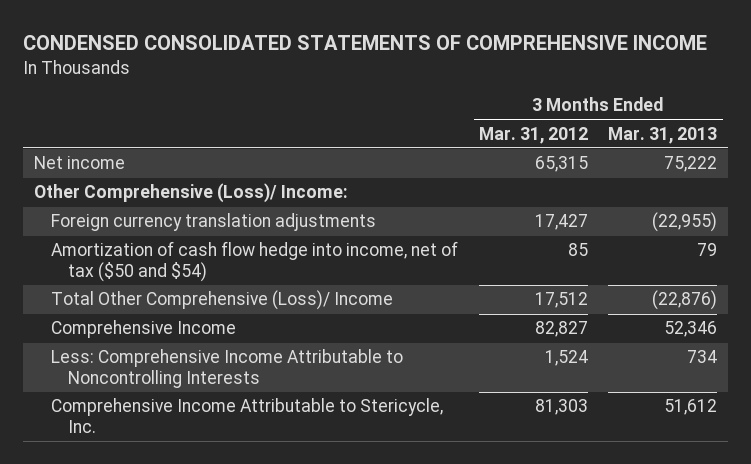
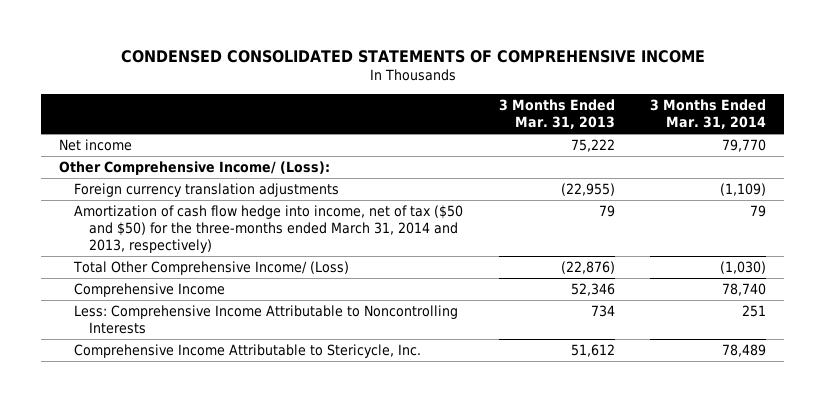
[478,126,588,144] Mar. 31, 2012 -> none
none -> [650,98,767,129] 3 Months Ended Mar. 31, 2014
[33,183,348,204] Other Comprehensive (Loss)/ Income: -> [59,160,331,175] Other Comprehensive Income/ (Loss):
[51,241,459,283] Amortization of cash flow hedge into income, net of tax ($50 and $54) -> [73,204,463,254] Amortization of cash flow hedge into income, net of tax ($50 and $50) for the three-months ended March 31, 2014 and 2013, respectively)
[51,290,394,311] Total Other Comprehensive (Loss)/ Income -> [72,260,349,275] Total Other Comprehensive Income/ (Loss)

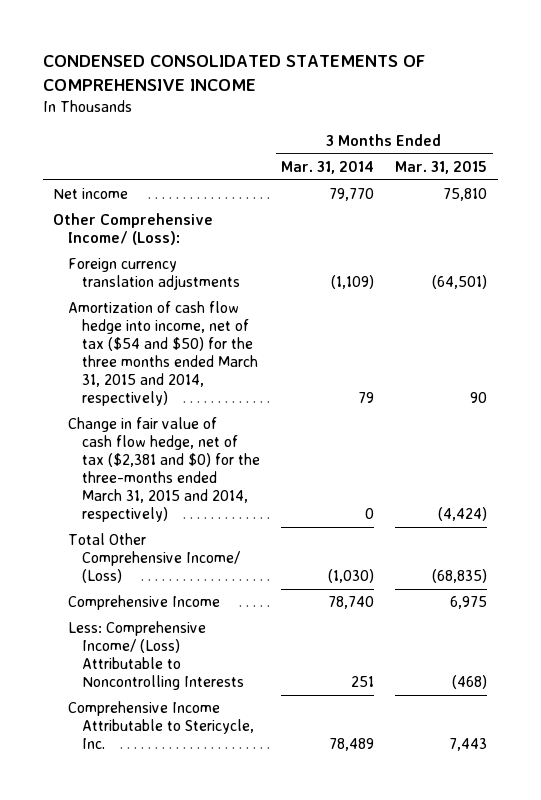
[498,98,615,129] 3 Months Ended Mar. 31, 2013 -> none
none -> [395,160,488,174] Mar. 31, 2015
[73,204,463,254] Amortization of cash flow hedge into income, net of tax ($50 and $50) for the three-months ended March 31, 2014 and 2013, respectively) -> [67,301,258,406] Amortization of cash flow hedge into income, net of tax ($54 and $50) for the three months ended March 31, 2015 and 2014, respectively)
none -> [67,417,260,522] Change in fair value of cash flow hedge, net of tax ($2,381 and $0) for the three-months ended March 31, 2015 and 2014, respectively)
[73,304,458,335] Less: Comprehensive Income Attributable to Noncontrolling Interests -> [67,621,244,691] Less: Comprehensive Income/ (Loss) Attributable to Noncontrolling Interests

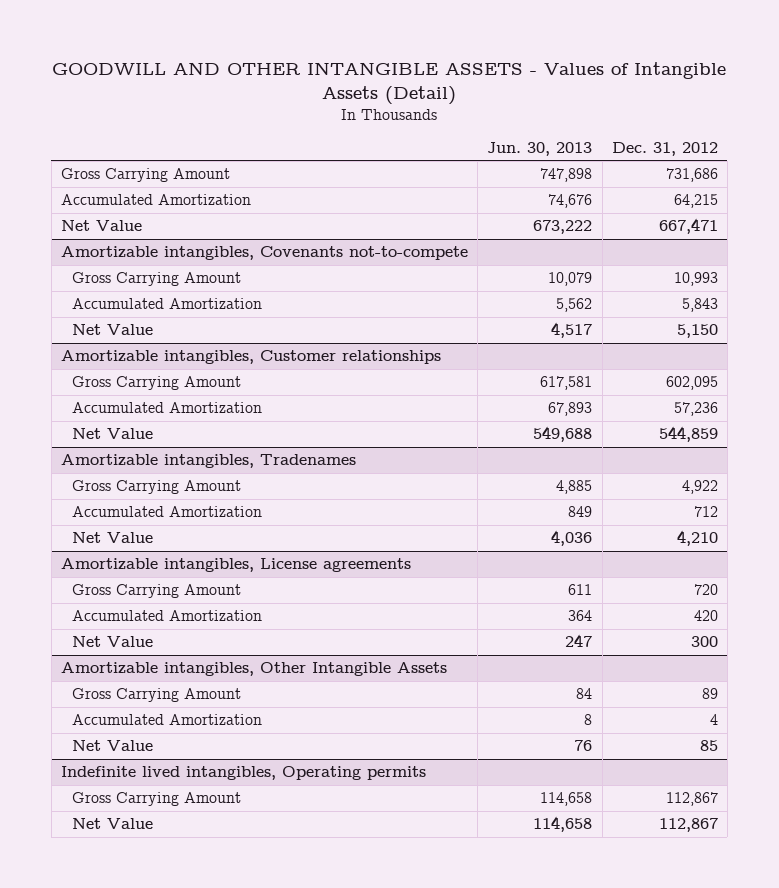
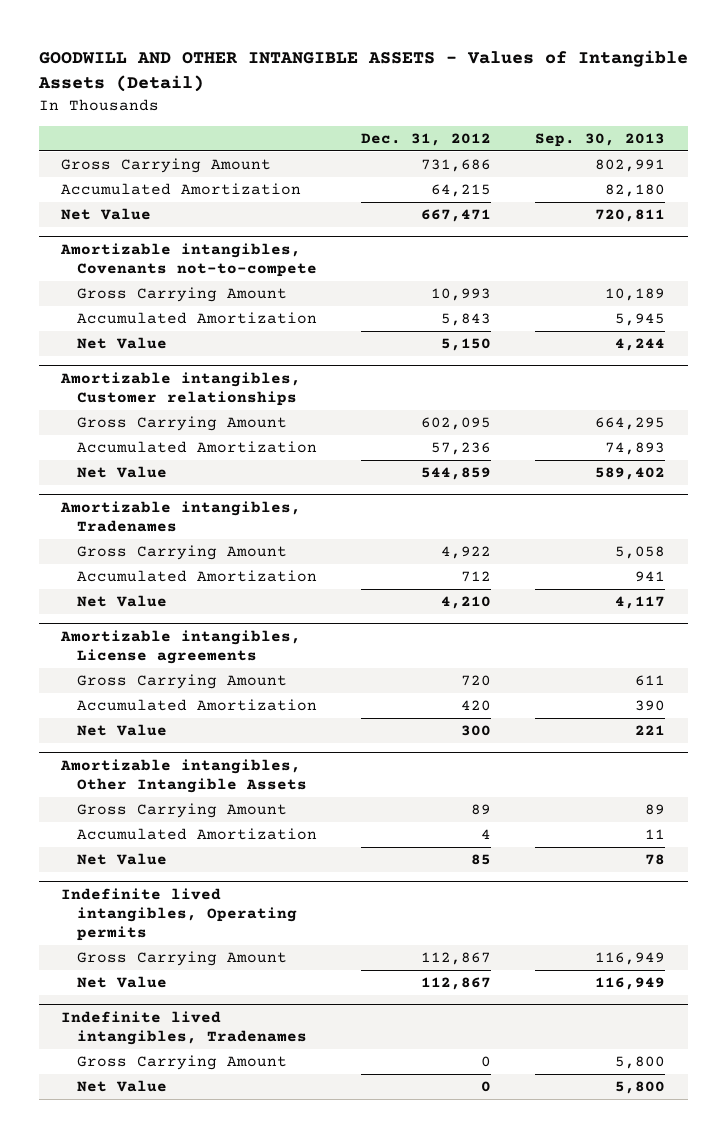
[487,141,593,156] Jun. 30, 2013 -> none
none -> [535,133,666,148] Sep. 30, 2013
none -> [60,1010,307,1045] Indefinite lived intangibles, Tradenames
none -> [76,1055,287,1071] Gross Carrying Amount
none -> [76,1080,167,1093] Net Value

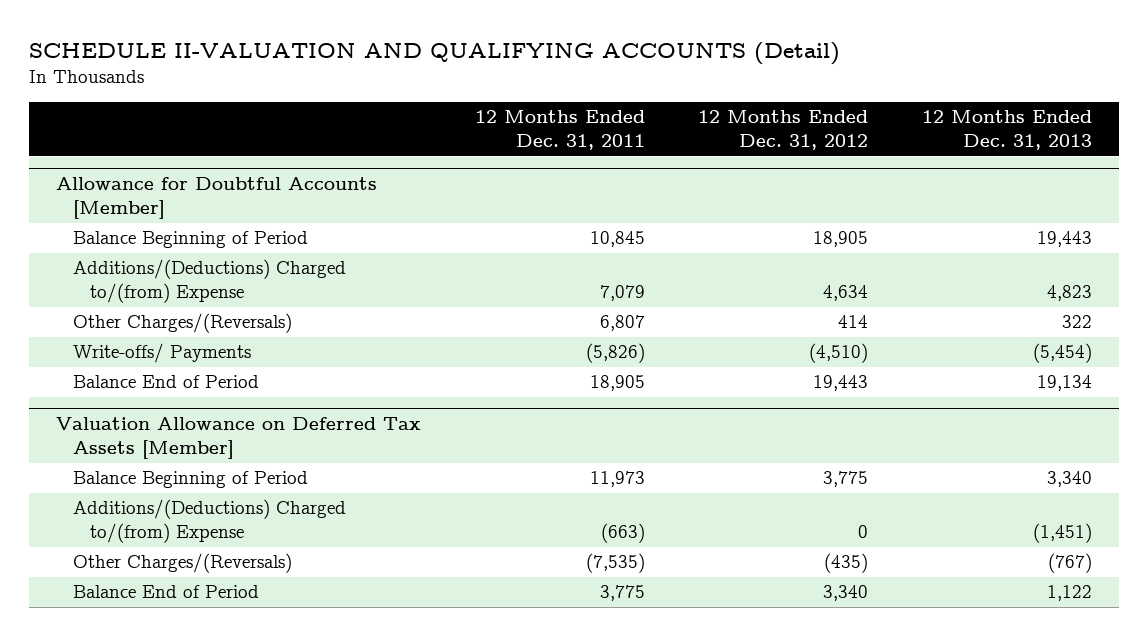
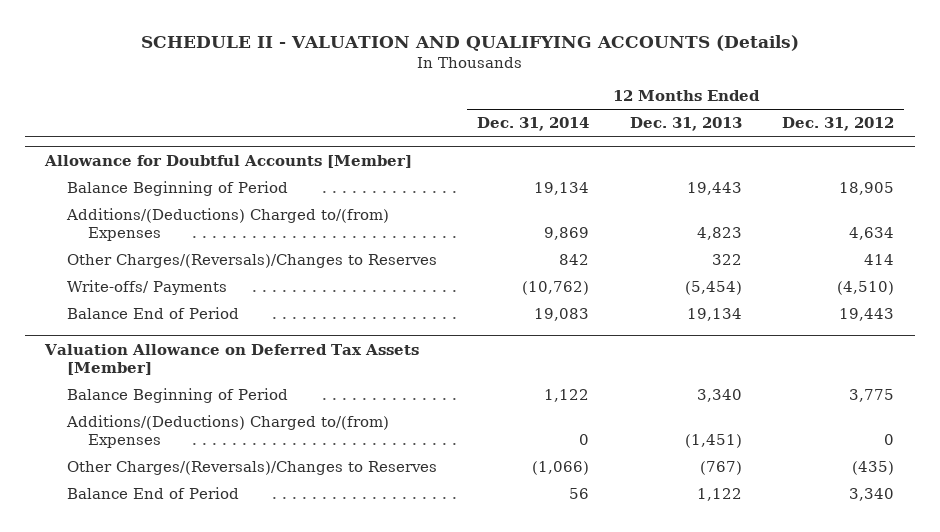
[29,42,841,66] SCHEDULE II-VALUATION AND QUALIFYING ACCOUNTS (Detail) -> [140,34,799,51] SCHEDULE II - VALUATION AND QUALIFYING ACCOUNTS (Details)
[474,110,645,151] 12 Months Ended Dec. 31, 2011 -> none
none -> [477,117,590,132] Dec. 31, 2014
[72,259,346,304] Additions/(Deductions) Charged to/(from) Expense -> [65,207,389,241] Additions/(Deductions) Charged to/(from) Expenses
[72,313,292,334] Other Charges/(Reversals) -> [66,253,437,268] Other Charges/(Reversals)/Changes to Reserves
[72,499,346,544] Additions/(Deductions) Charged to/(from) Expense -> [65,414,389,448] Additions/(Deductions) Charged to/(from) Expenses
[72,553,292,574] Other Charges/(Reversals) -> [66,460,437,475] Other Charges/(Reversals)/Changes to Reserves

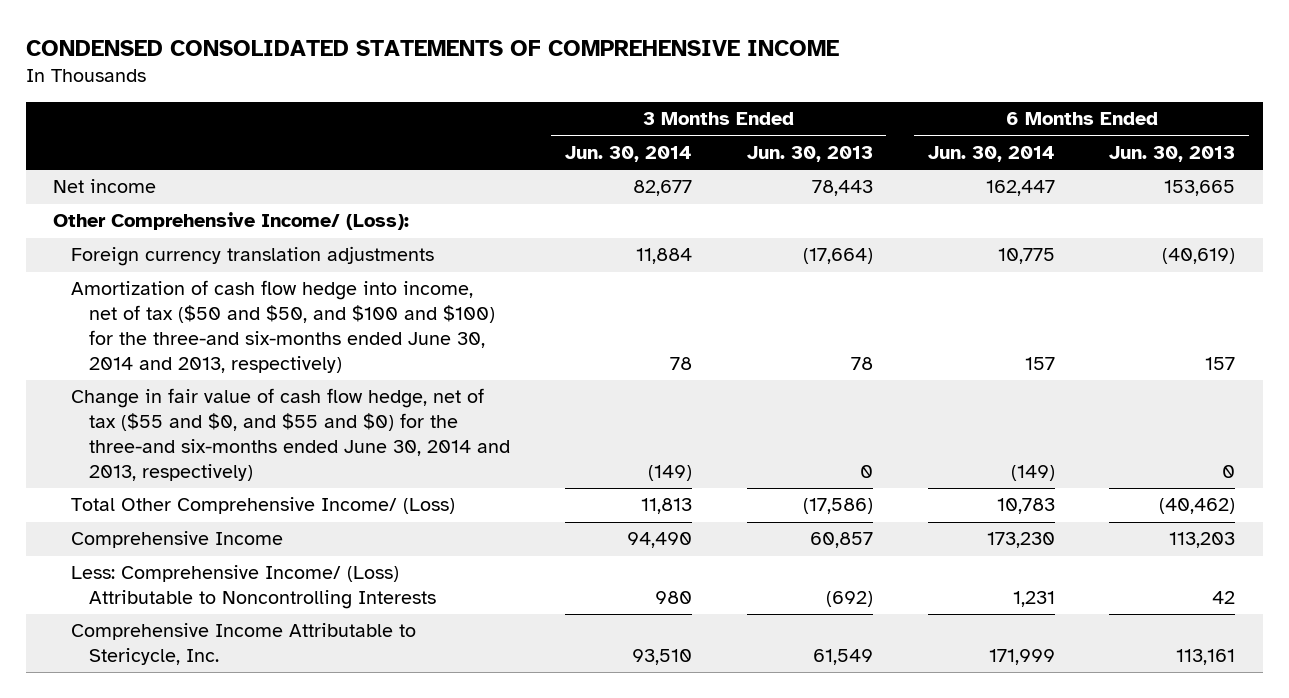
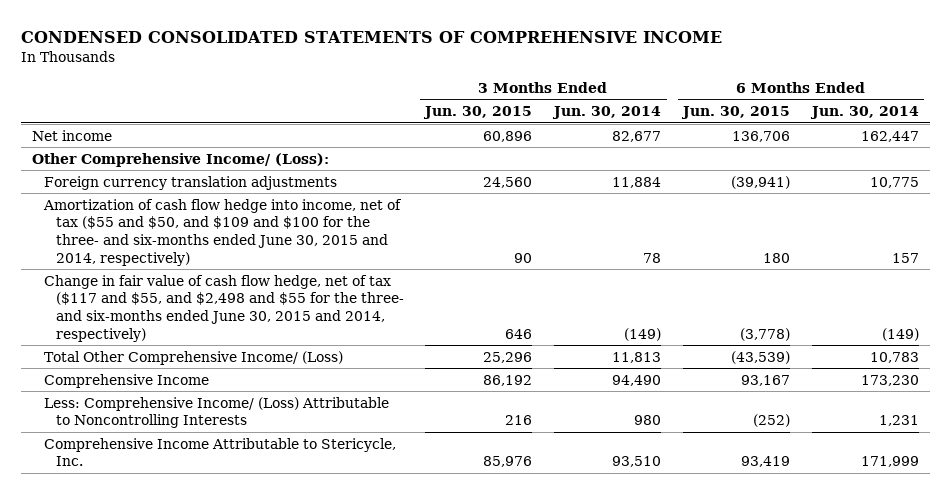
[746,146,873,163] Jun. 30, 2013 -> none
[1109,146,1236,163] Jun. 30, 2013 -> none
none -> [423,106,533,120] Jun. 30, 2015
none -> [681,106,791,120] Jun. 30, 2015
[71,280,495,373] Amortization of cash flow hedge into income, net of tax ($50 and $50, and $100 and $100) for the three-and six-months ended June 30, 2014 and 2013, respectively) -> [42,198,402,266] Amortization of cash flow hedge into income, net of tax ($55 and $50, and $109 and $100 for the three- and six-months ended June 30, 2015 and 2014, respectively)
[71,388,510,481] Change in fair value of cash flow hedge, net of tax ($55 and $0, and $55 and $0) for the three-and six-months ended June 30, 2014 and 2013, respectively) -> [43,274,404,342] Change in fair value of cash flow hedge, net of tax ($117 and $55, and $2,498 and $55 for the three- and six-months ended June 30, 2015 and 2014, respectively)

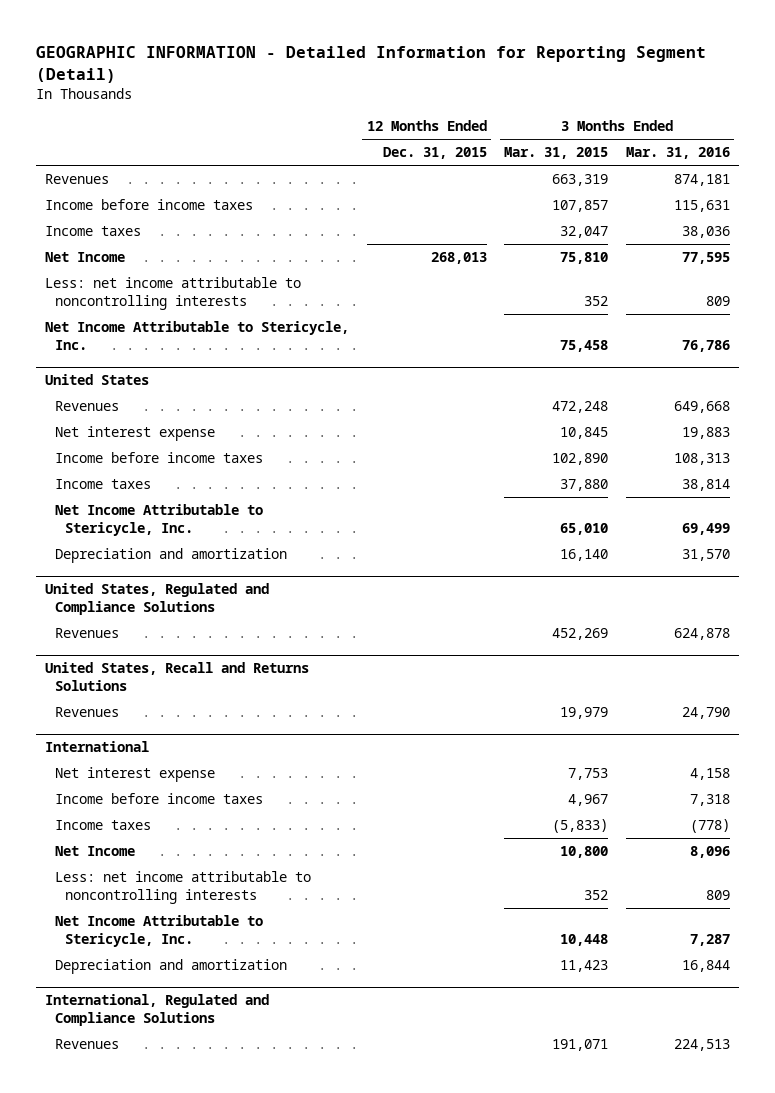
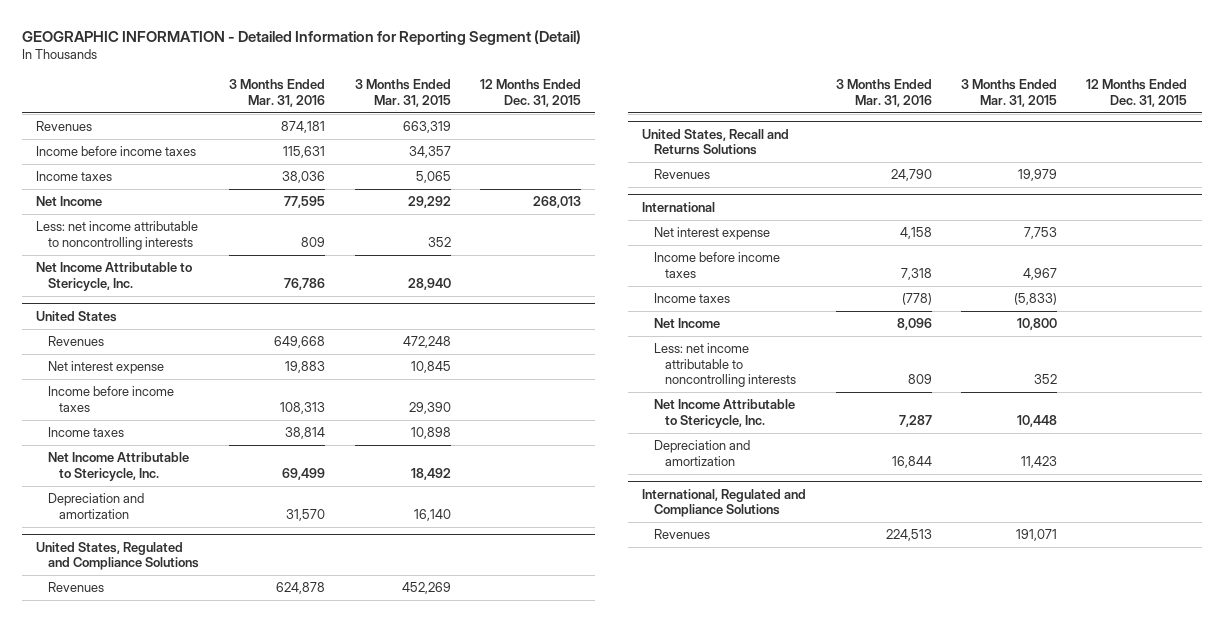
[552,200,609,213] 107,857 -> [408,146,451,159] 34,357
[560,226,609,239] 32,047 -> [415,171,451,184] 5,065
[560,252,609,265] 75,810 -> [407,196,451,209] 29,292
[560,340,609,353] 75,458 -> [407,277,451,290] 28,940
[552,453,609,466] 102,890 -> [408,401,451,414] 29,390
[560,479,609,492] 37,880 -> [410,427,451,440] 10,898
[560,523,609,536] 65,010 -> [410,467,451,480] 18,492

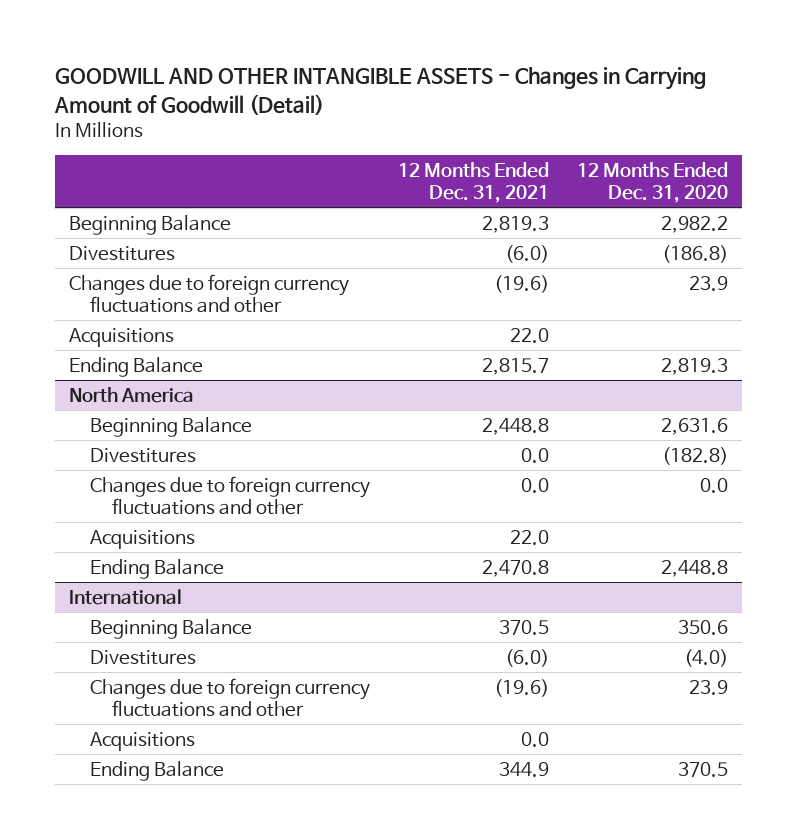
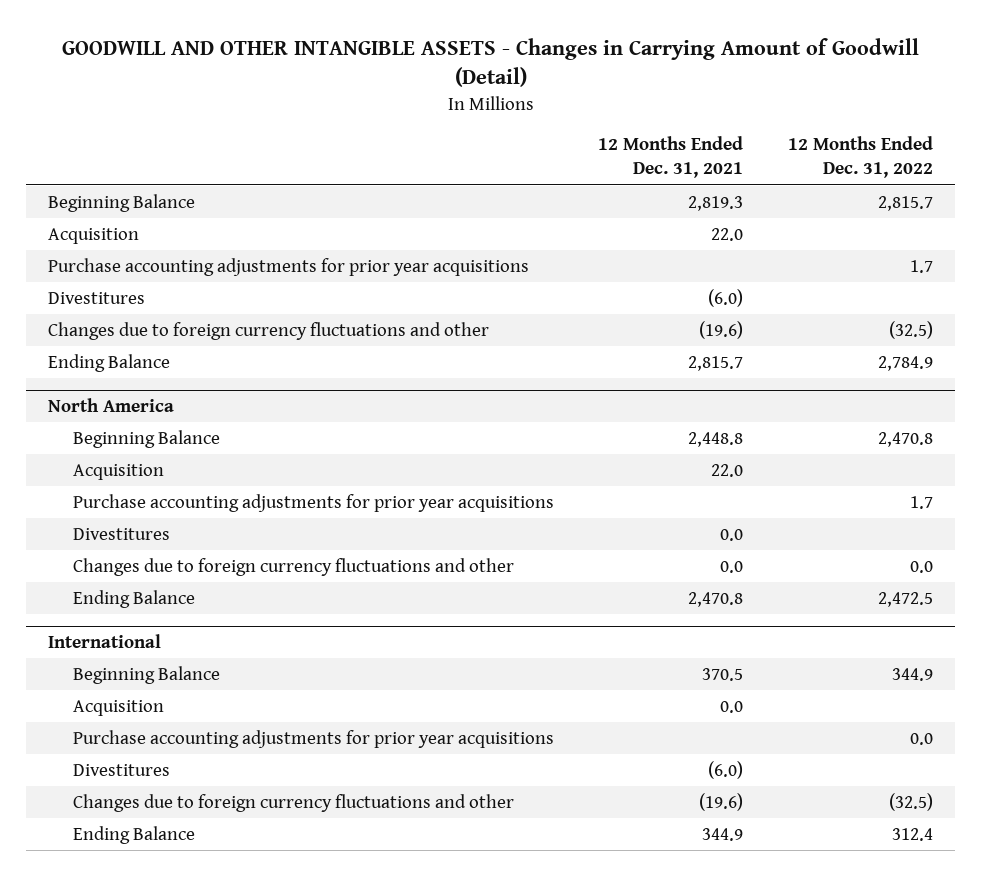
[577,161,729,204] 12 Months Ended Dec. 31, 2020 -> none
none -> [787,136,933,179] 12 Months Ended Dec. 31, 2022
none -> [48,227,140,244] Acquisition
none -> [48,257,530,276] Purchase accounting adjustments for prior year acquisitions
[68,327,174,347] Acquisitions -> none
none -> [72,463,164,480] Acquisition
none -> [72,493,554,512] Purchase accounting adjustments for prior year acquisitions
[90,529,196,549] Acquisitions -> none
none -> [72,699,164,716] Acquisition
none -> [72,729,554,748] Purchase accounting adjustments for prior year acquisitions
[90,731,196,751] Acquisitions -> none

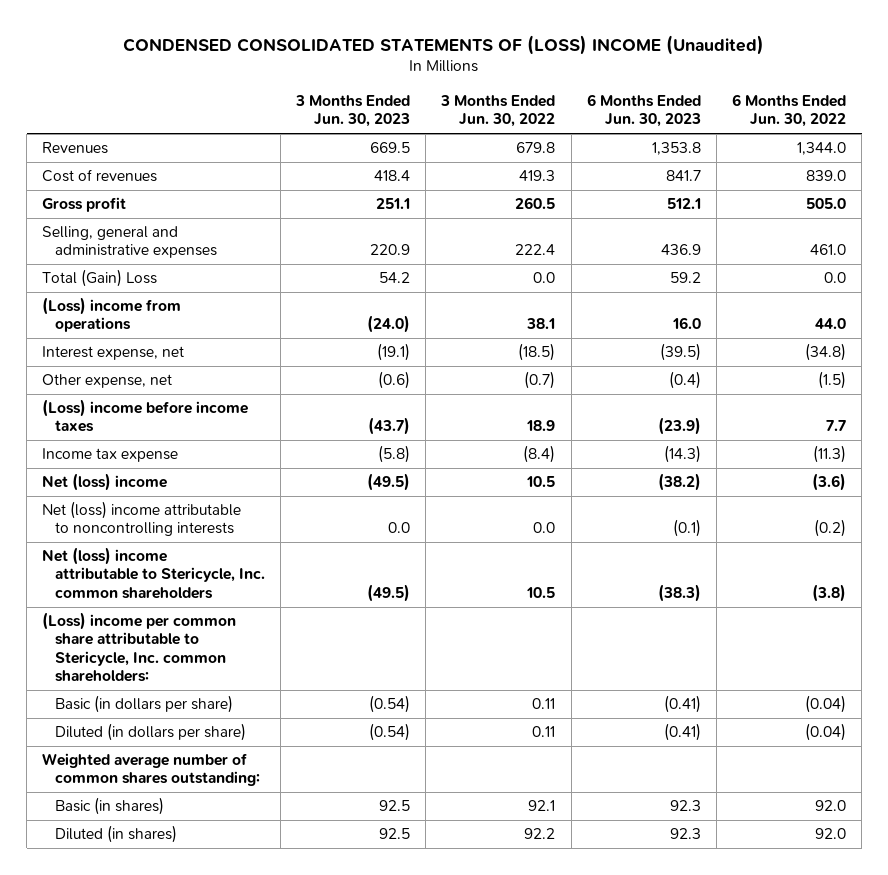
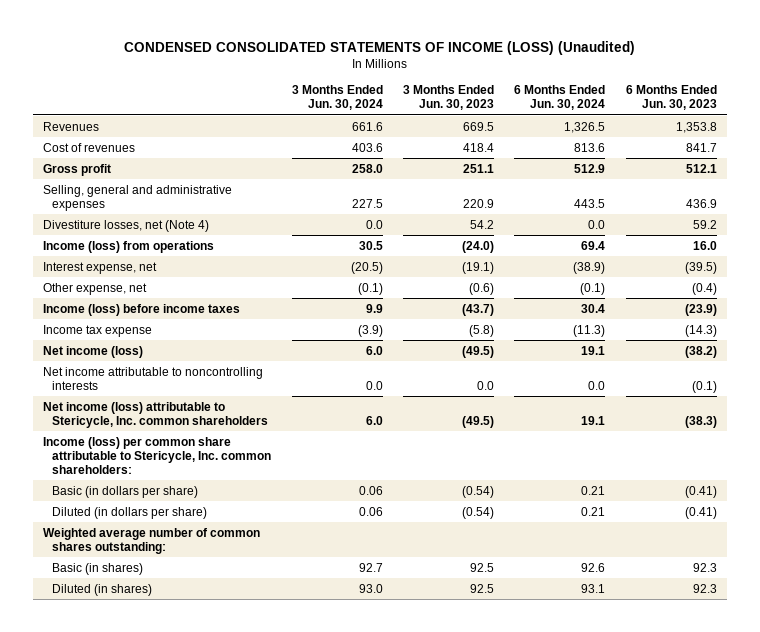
[123,34,765,55] CONDENSED CONSOLIDATED STATEMENTS OF (LOSS) INCOME (Unaudited) -> [124,40,636,55] CONDENSED CONSOLIDATED STATEMENTS OF INCOME (LOSS) (Unaudited)
[440,95,556,128] 3 Months Ended Jun. 30, 2022 -> none
[732,94,847,128] 6 Months Ended Jun. 30, 2022 -> none
none -> [291,85,383,111] 3 Months Ended Jun. 30, 2024
none -> [514,85,606,111] 6 Months Ended Jun. 30, 2024
[42,269,158,288] Total (Gain) Loss -> [43,219,210,232] Divestiture losses, net (Note 4)
[42,297,182,333] (Loss) income from operations -> [43,240,215,253] Income (loss) from operations
[42,399,249,433] (Loss) income before income taxes -> [43,303,241,316] Income (loss) before income taxes
[42,473,168,492] Net (loss) income -> [43,345,144,358] Net income (loss)
[42,501,242,537] Net (loss) income attributable to noncontrolling interests -> [43,366,264,390] Net income attributable to noncontrolling interests
[42,547,265,599] Net (loss) income attributable to Stericycle, Inc. common shareholders -> [43,401,269,428] Net income (loss) attributable to Stericycle, Inc. common shareholders
[42,612,237,682] (Loss) income per common share attributable to Stericycle, Inc. common shareholders: -> [43,436,272,474] Income (loss) per common share attributable to Stericycle, Inc. common shareholders:

